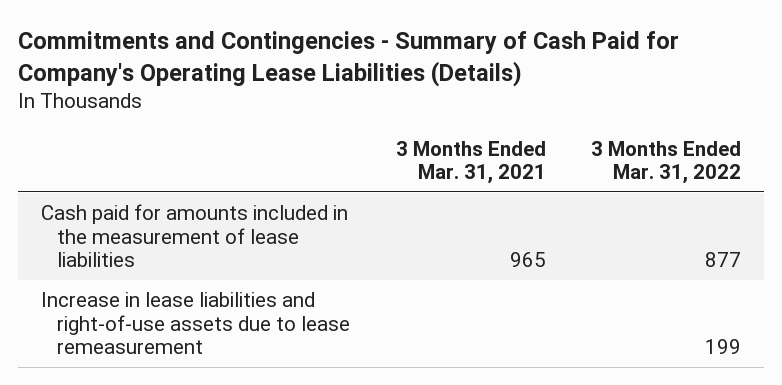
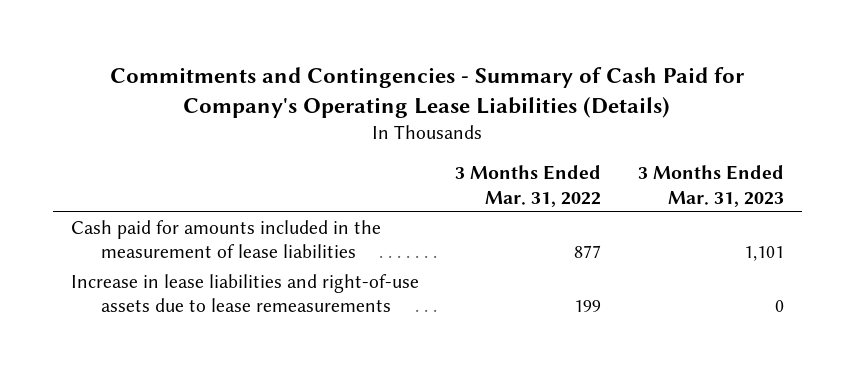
[395,140,546,185] 3 Months Ended Mar. 31, 2021 -> none
none -> [638,165,785,207] 3 Months Ended Mar. 31, 2023
[40,292,351,355] Increase in lease liabilities and right-of-use assets due to lease remeasurement -> [70,274,419,313] Increase in lease liabilities and right-of-use assets due to lease remeasurements

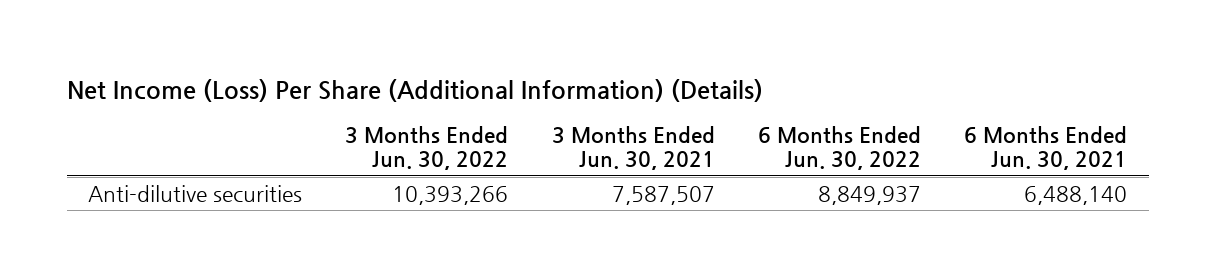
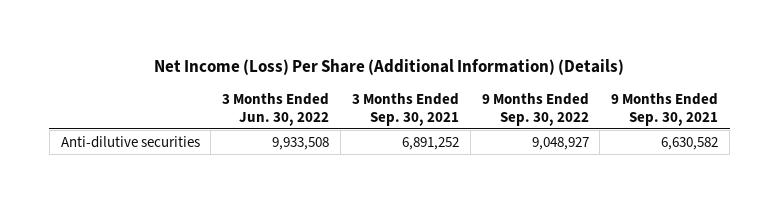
[551,126,715,171] 3 Months Ended Jun. 30, 2021 -> none
[757,126,921,171] 6 Months Ended Jun. 30, 2022 -> none
[963,126,1127,171] 6 Months Ended Jun. 30, 2021 -> none
none -> [351,92,459,126] 3 Months Ended Sep. 30, 2021
none -> [481,92,589,126] 9 Months Ended Sep. 30, 2022
none -> [611,92,719,126] 9 Months Ended Sep. 30, 2021
[392,185,509,205] 10,393,266 -> [272,136,330,150] 9,933,508

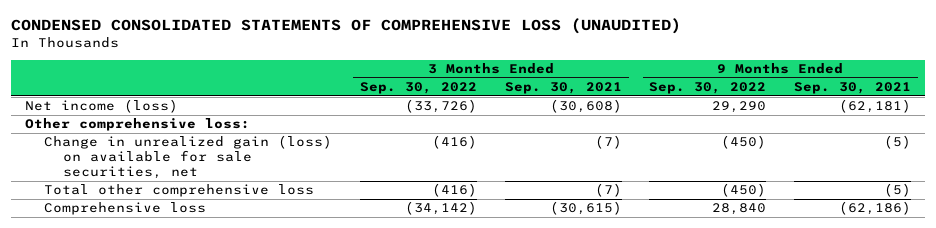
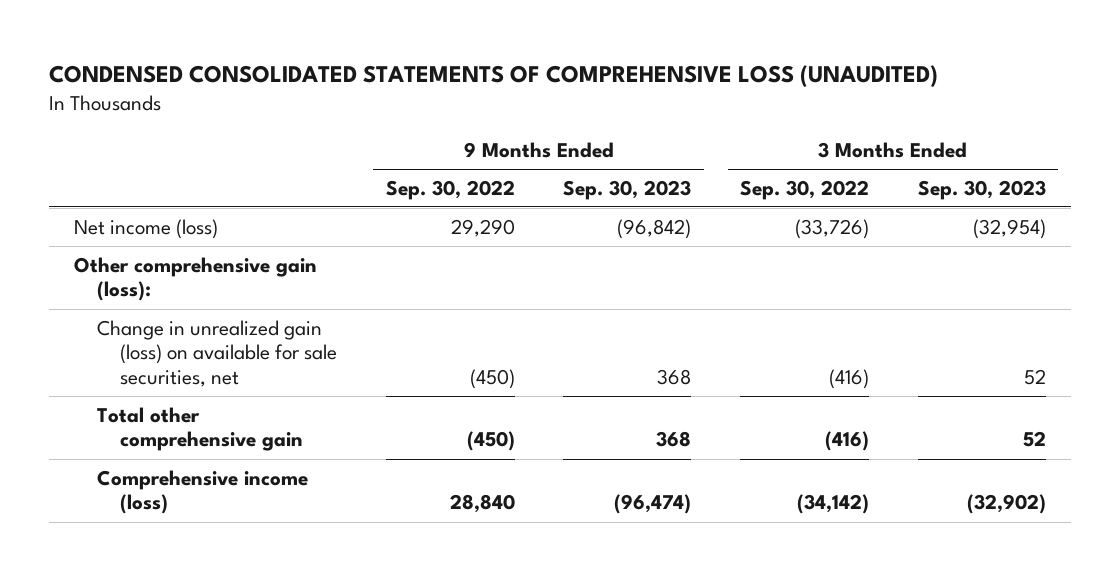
[504,82,622,95] Sep. 30, 2021 -> none
[794,82,912,95] Sep. 30, 2021 -> none
none -> [563,179,692,200] Sep. 30, 2023
none -> [918,179,1047,200] Sep. 30, 2023
[24,118,250,132] Other comprehensive loss: -> [73,256,317,302] Other comprehensive gain (loss):
[43,184,314,198] Total other comprehensive loss -> [96,406,303,452] Total other comprehensive gain
[43,202,206,216] Comprehensive loss -> [96,469,308,515] Comprehensive income (loss)

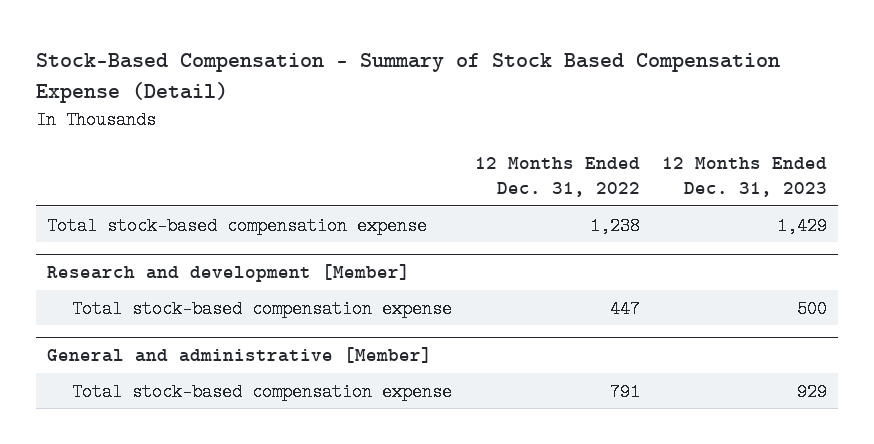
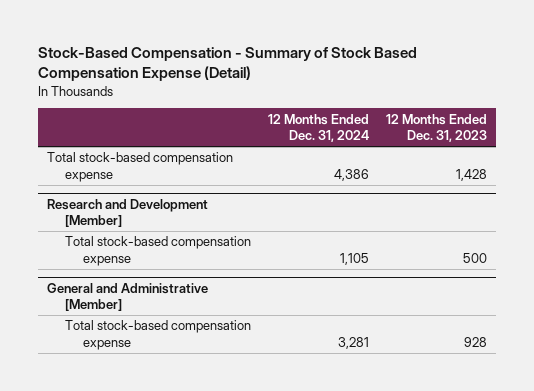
[474,156,640,198] 12 Months Ended Dec. 31, 2022 -> none
none -> [267,113,369,143] 12 Months Ended Dec. 31, 2024
[777,216,828,235] 1,429 -> [456,168,488,181] 1,428
[46,264,410,283] Research and development [Member] -> [46,198,208,228] Research and Development [Member]
[46,347,432,364] General and administrative [Member] -> [46,282,208,312] General and Administrative [Member]
[797,382,828,401] 929 -> [464,336,488,347] 928

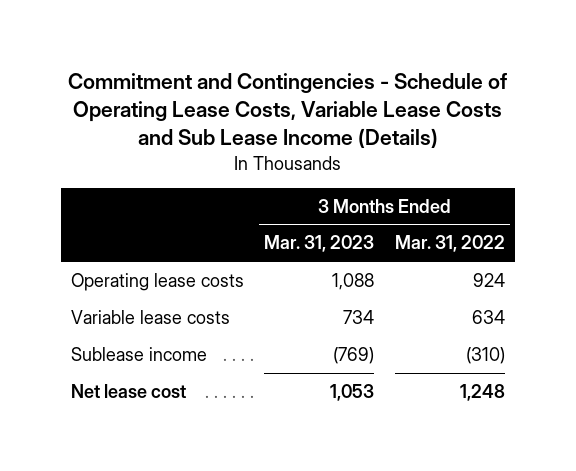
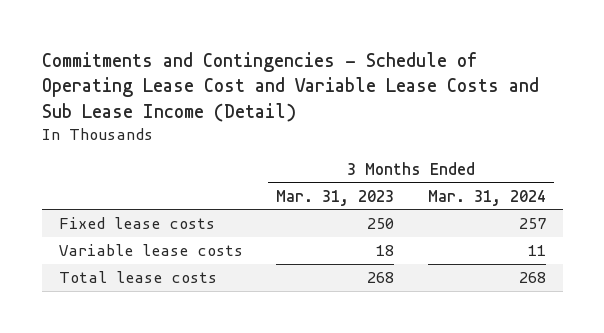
[67,72,507,149] Commitment and Contingencies - Schedule of Operating Lease Costs, Variable Lease Costs and Sub Lease Income (Details) -> [41,52,539,122] Commitments and Contingencies - Schedule of Operating Lease Cost and Variable Lease Costs and Sub Lease Income (Detail)
[395,235,506,253] Mar. 31, 2022 -> none
none -> [427,189,546,206] Mar. 31, 2024
[70,346,207,361] Sublease income -> none
[70,272,244,291] Operating lease costs -> [58,216,215,229] Fixed lease costs
[332,272,375,290] 1,088 -> [367,217,395,229] 250
[343,309,375,324] 734 -> [376,244,395,256] 18
[70,383,186,398] Net lease cost -> [58,270,217,283] Total lease costs
[330,383,375,401] 1,053 -> [367,271,395,283] 268

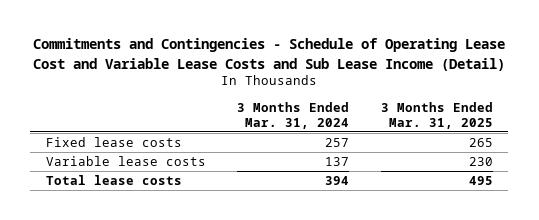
[276,189,395,206] Mar. 31, 2023 -> none
none -> [380,101,493,130] 3 Months Ended Mar. 31, 2025
[527,244,546,256] 11 -> [325,156,350,166] 137
[518,271,546,283] 268 -> [325,175,350,185] 394

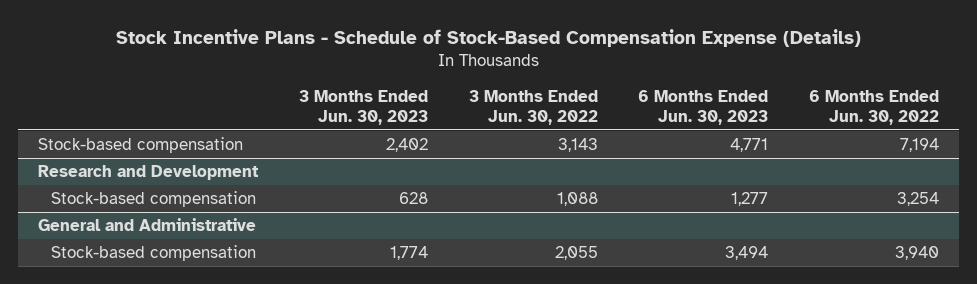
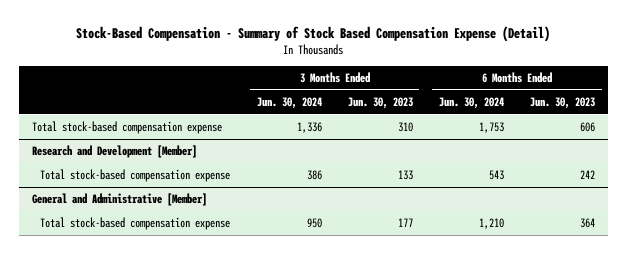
[115,28,861,47] Stock Incentive Plans - Schedule of Stock-Based Compensation Expense (Details) -> [76,25,551,42] Stock-Based Compensation - Summary of Stock Based Compensation Expense (Detail)
[468,90,598,125] 3 Months Ended Jun. 30, 2022 -> none
[808,90,939,125] 6 Months Ended Jun. 30, 2022 -> none
none -> [256,96,322,109] Jun. 30, 2024
none -> [438,96,504,109] Jun. 30, 2024
[38,137,244,154] Stock-based compensation -> [31,121,222,135] Total stock-based compensation expense
[386,138,429,153] 2,402 -> [397,122,413,133] 310
[730,138,769,153] 4,771 -> [579,122,595,133] 606
[38,165,260,181] Research and Development -> [31,145,197,159] Research and Development [Member]
[50,191,256,208] Stock-based compensation -> [40,169,231,183] Total stock-based compensation expense
[399,192,429,205] 628 -> [397,170,413,181] 133
[731,192,769,207] 1,277 -> [579,170,595,180] 242
[38,218,257,232] General and Administrative -> [31,193,207,207] General and Administrative [Member]
[50,245,256,262] Stock-based compensation -> [40,217,231,231] Total stock-based compensation expense
[390,246,429,261] 1,774 -> [397,218,413,228] 177
[725,246,769,261] 3,494 -> [579,218,595,229] 364

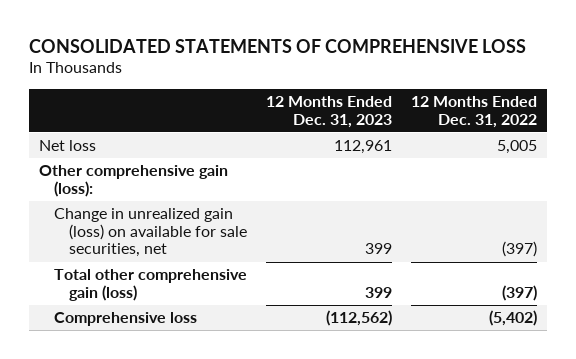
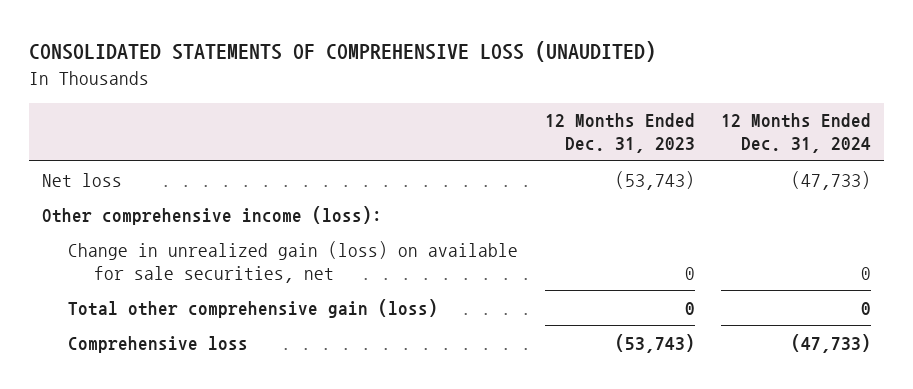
[29,38,527,53] CONSOLIDATED STATEMENTS OF COMPREHENSIVE LOSS -> [28,41,656,63] CONSOLIDATED STATEMENTS OF COMPREHENSIVE LOSS (UNAUDITED)
[411,95,538,128] 12 Months Ended Dec. 31, 2022 -> none
none -> [721,113,872,154] 12 Months Ended Dec. 31, 2024
[333,140,392,155] 112,961 -> [614,170,695,190] (53,743)
[38,165,228,197] Other comprehensive gain (loss): -> [42,205,383,225] Other comprehensive income (loss):
[364,243,392,255] 399 -> [684,266,695,280] 0
[364,286,392,298] 399 -> [684,301,695,315] 0
[325,310,392,327] (112,562) -> [614,333,695,353] (53,743)

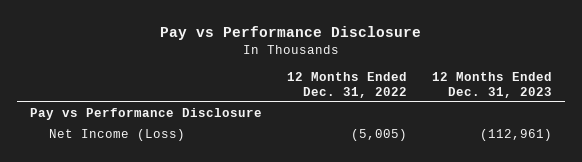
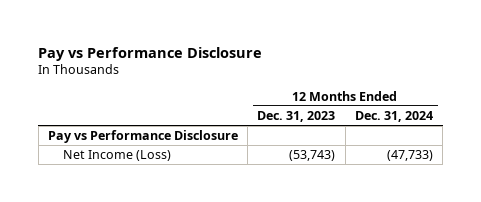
[286,72,407,98] 12 Months Ended Dec. 31, 2022 -> none
none -> [354,110,433,122] Dec. 31, 2024
[480,129,553,142] (112,961) -> [289,150,336,162] (53,743)

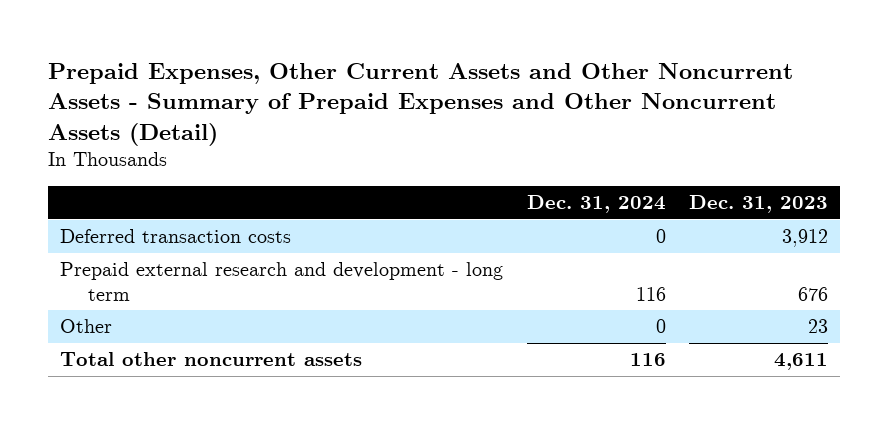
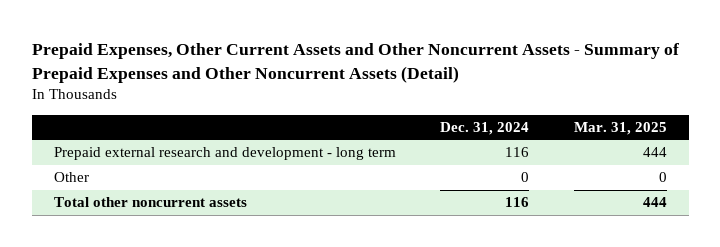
[689,195,829,214] Dec. 31, 2023 -> none
none -> [573,121,667,135] Mar. 31, 2025
[60,229,292,244] Deferred transaction costs -> none

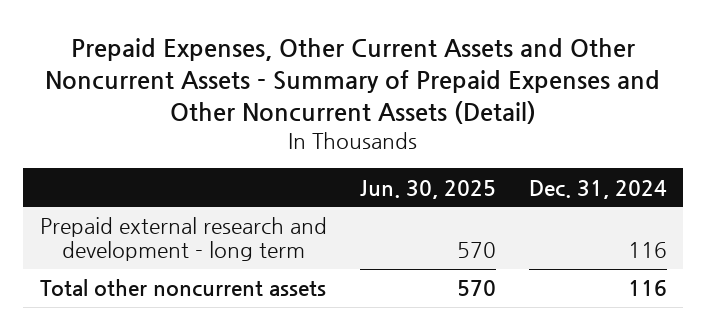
[573,121,667,135] Mar. 31, 2025 -> none
none -> [359,179,496,199] Jun. 30, 2025
[53,172,89,183] Other -> none

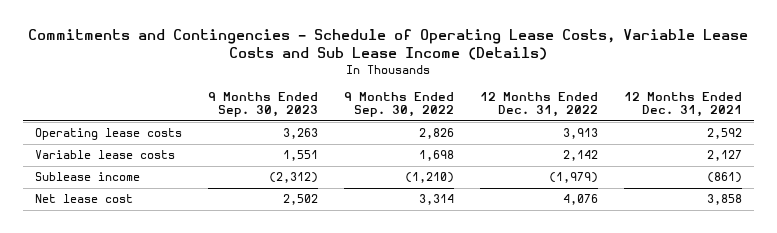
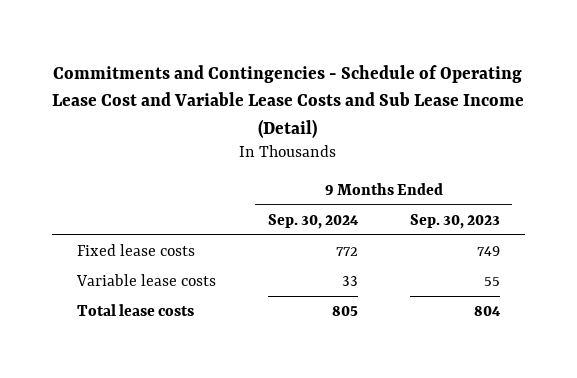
[28,29,749,61] Commitments and Contingencies - Schedule of Operating Lease Costs, Variable Lease Costs and Sub Lease Income (Details) -> [52,64,525,138] Commitments and Contingencies - Schedule of Operating Lease Cost and Variable Lease Costs and Sub Lease Income (Detail)
[343,91,454,118] 9 Months Ended Sep. 30, 2022 -> none
[479,91,598,118] 12 Months Ended Dec. 31, 2022 -> none
[623,91,742,118] 12 Months Ended Dec. 31, 2021 -> none
none -> [267,213,359,229] Sep. 30, 2024
[35,172,141,182] Sublease income -> none
[35,128,183,141] Operating lease costs -> [77,243,196,256] Fixed lease costs
[283,128,319,140] 3,263 -> [476,245,500,256] 749
[283,150,319,162] 1,551 -> [483,276,500,286] 55
[35,194,134,204] Net lease cost -> [77,303,195,316] Total lease costs
[283,194,319,206] 2,502 -> [473,305,501,316] 804

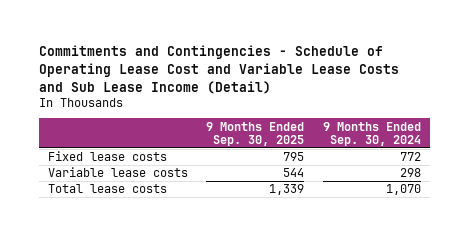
[409,213,500,229] Sep. 30, 2023 -> none
none -> [206,121,305,146] 9 Months Ended Sep. 30, 2025
[341,275,358,286] 33 -> [399,168,421,178] 298
[331,305,358,316] 805 -> [385,184,421,196] 1,070

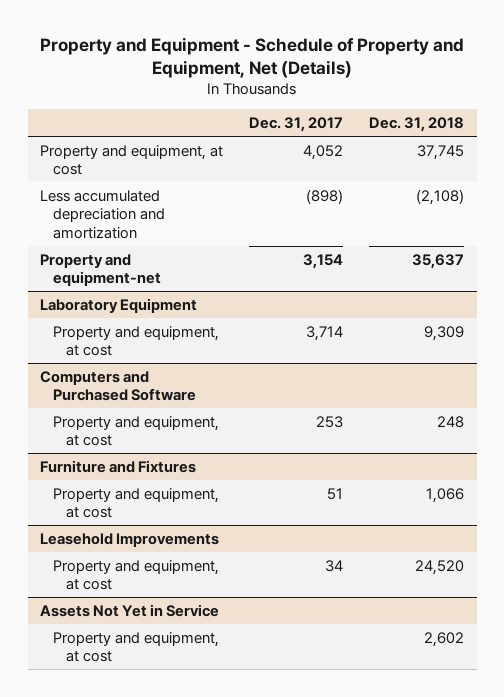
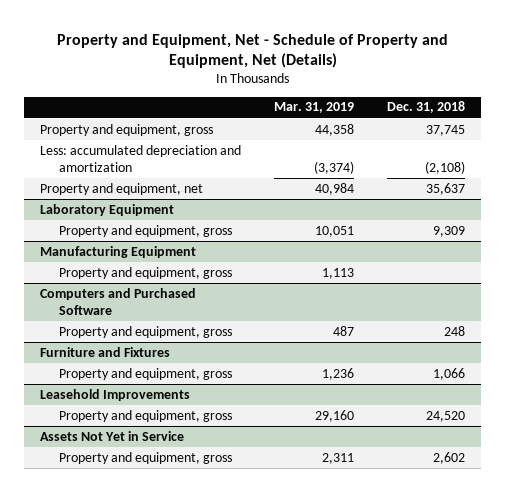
[40,36,465,79] Property and Equipment - Schedule of Property and Equipment, Net (Details) -> [56,33,448,69] Property and Equipment, Net - Schedule of Property and Equipment, Net (Details)
[249,117,344,133] Dec. 31, 2017 -> none
none -> [274,102,355,114] Mar. 31, 2019
[40,144,224,176] Property and equipment, at cost -> [40,123,214,136] Property and equipment, gross
[40,189,166,239] Less accumulated depreciation and amortization -> [40,144,242,173] Less: accumulated depreciation and amortization
[40,253,162,287] Property and equipment-net -> [40,182,204,195] Property and equipment, net
[53,325,220,357] Property and equipment, at cost -> [59,224,233,237] Property and equipment, gross
none -> [40,245,197,258] Manufacturing Equipment
none -> [59,266,233,279] Property and equipment, gross
[53,415,220,447] Property and equipment, at cost -> [59,325,233,338] Property and equipment, gross
[53,487,220,519] Property and equipment, at cost -> [59,367,233,380] Property and equipment, gross
[53,559,220,591] Property and equipment, at cost -> [59,409,233,422] Property and equipment, gross
[53,631,220,663] Property and equipment, at cost -> [59,451,233,464] Property and equipment, gross

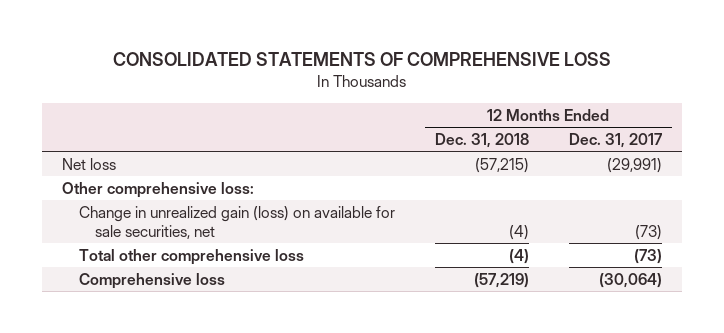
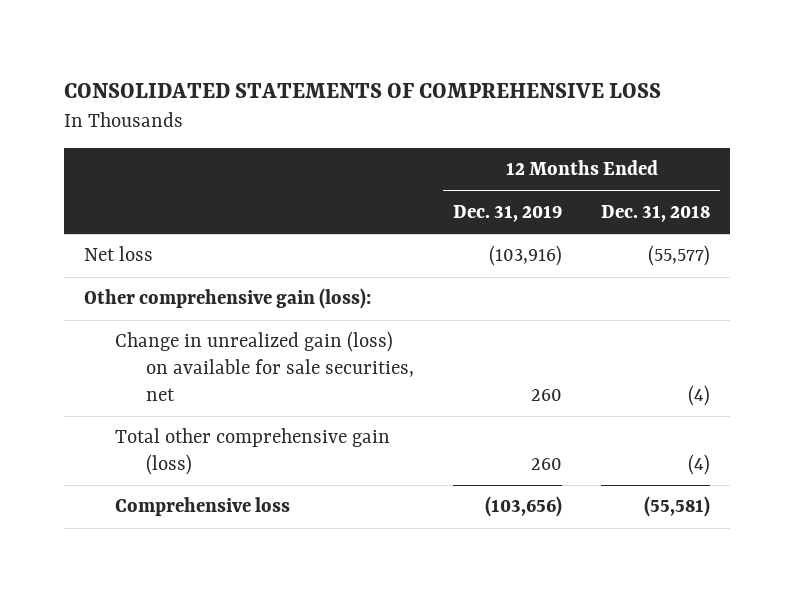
[568,132,662,148] Dec. 31, 2017 -> none
none -> [453,205,563,223] Dec. 31, 2019
[474,157,529,173] (57,215) -> [648,245,711,267] (55,577)
[61,181,254,198] Other comprehensive loss: -> [83,288,371,310] Other comprehensive gain (loss):
[78,248,304,265] Total other comprehensive loss -> [114,428,390,476] Total other comprehensive gain (loss)
[473,272,529,288] (57,219) -> [644,496,711,518] (55,581)

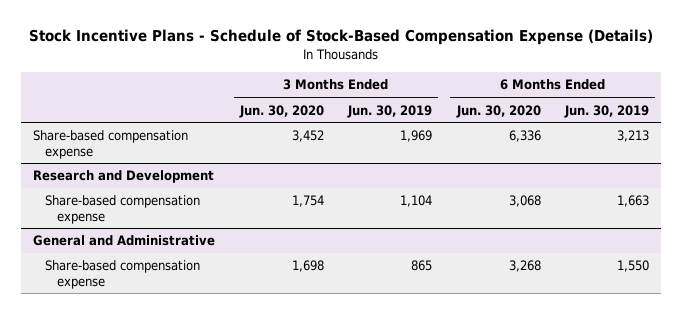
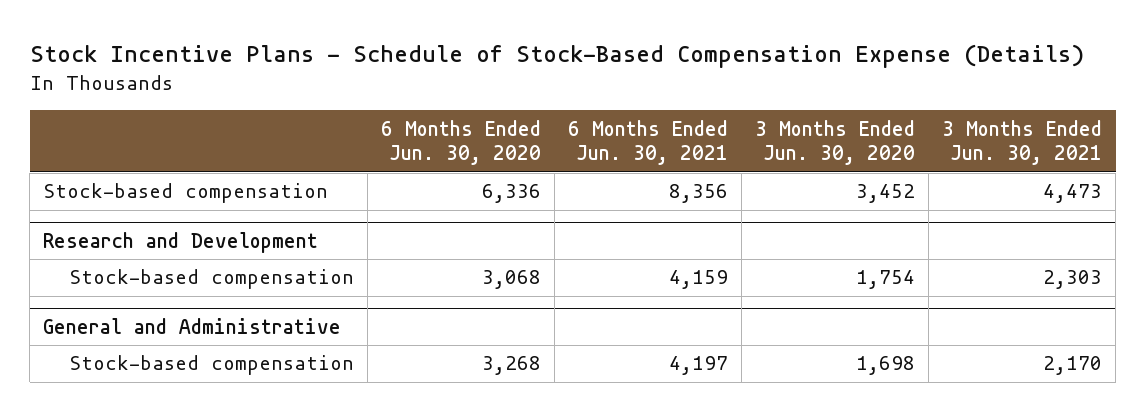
[347,104,433,118] Jun. 30, 2019 -> none
[564,104,650,118] Jun. 30, 2019 -> none
none -> [567,119,728,166] 6 Months Ended Jun. 30, 2021
none -> [942,119,1103,166] 3 Months Ended Jun. 30, 2021
[33,130,189,159] Share-based compensation expense -> [43,183,329,204] Stock-based compensation
[45,195,201,224] Share-based compensation expense -> [68,269,354,290] Stock-based compensation
[45,260,201,289] Share-based compensation expense -> [68,355,354,376] Stock-based compensation

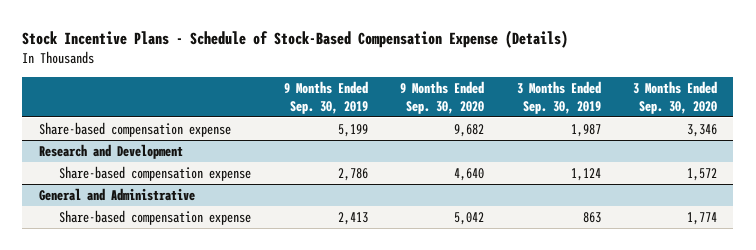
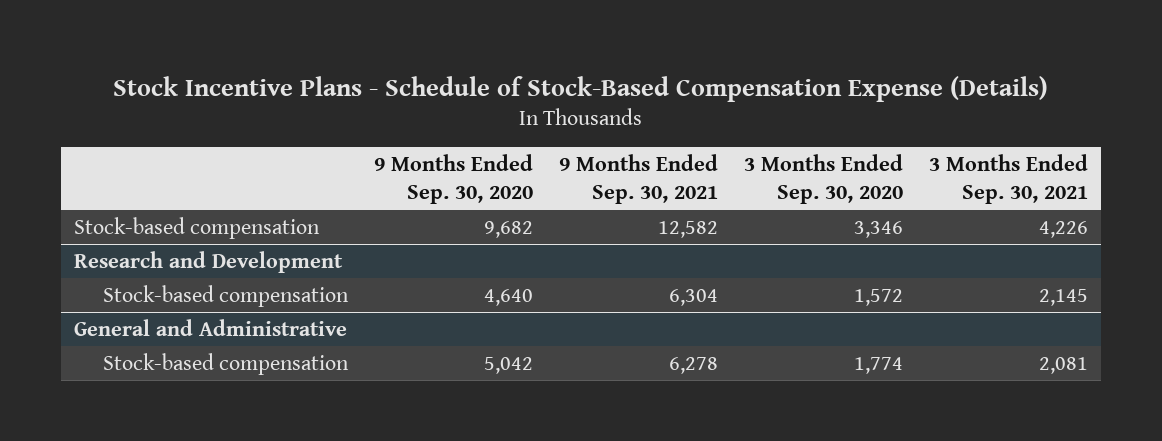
[283,80,368,114] 9 Months Ended Sep. 30, 2019 -> none
[516,80,601,114] 3 Months Ended Sep. 30, 2019 -> none
none -> [559,154,719,205] 9 Months Ended Sep. 30, 2021
none -> [929,154,1089,205] 3 Months Ended Sep. 30, 2021
[38,121,231,137] Share-based compensation expense -> [74,217,321,240] Stock-based compensation
[59,165,252,181] Share-based compensation expense -> [103,285,350,308] Stock-based compensation
[59,209,252,225] Share-based compensation expense -> [103,353,350,376] Stock-based compensation

